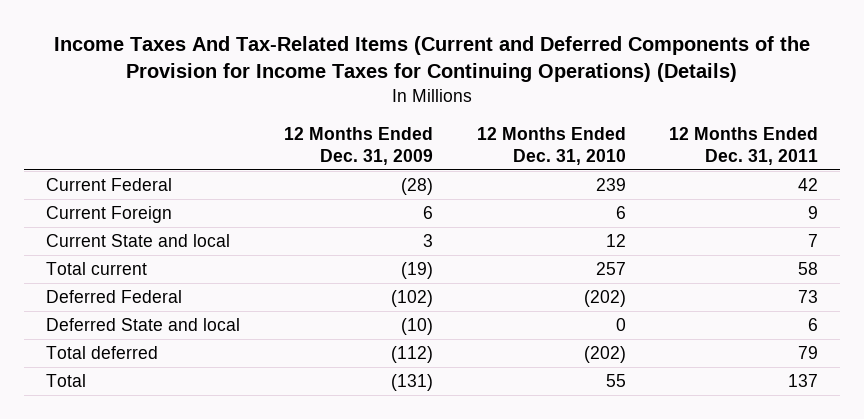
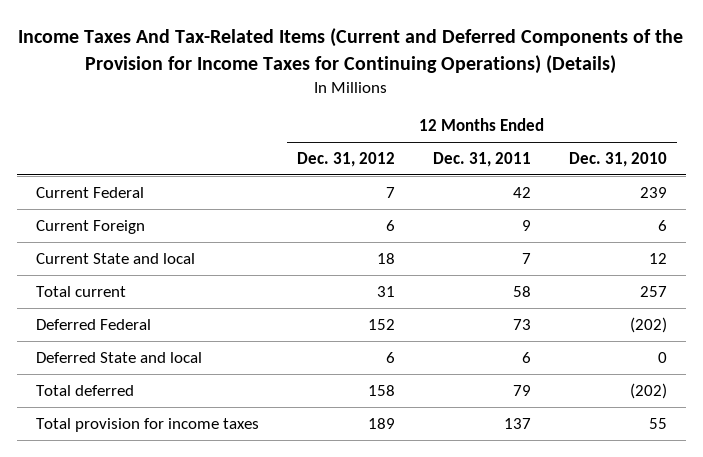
[283,126,433,165] 12 Months Ended Dec. 31, 2009 -> none
none -> [296,152,395,168] Dec. 31, 2012
[45,374,86,388] Total -> [35,417,259,432] Total provision for income taxes

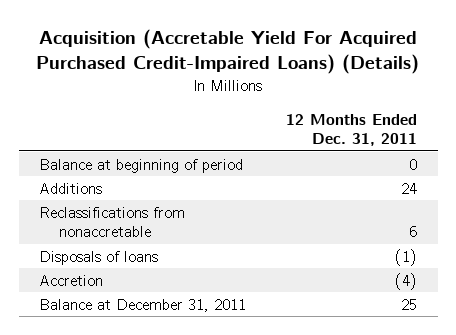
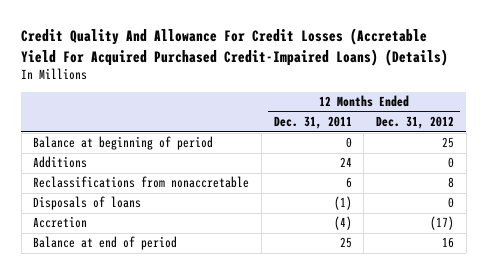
[36,28,420,74] Acquisition (Accretable Yield For Acquired Purchased Credit-Impaired Loans) (Details) -> [21,28,449,66] Credit Quality And Allowance For Credit Losses (Accretable Yield For Acquired Purchased Credit-Impaired Loans) (Details)
none -> [376,116,455,130] Dec. 31, 2012
[38,298,246,312] Balance at December 31, 2011 -> [33,236,178,251] Balance at end of period

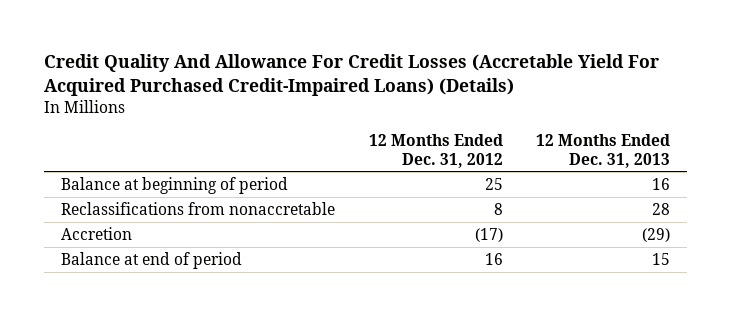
[273,116,352,130] Dec. 31, 2011 -> none
none -> [536,134,671,168] 12 Months Ended Dec. 31, 2013
[33,156,88,169] Additions -> none
[33,196,142,211] Disposals of loans -> none

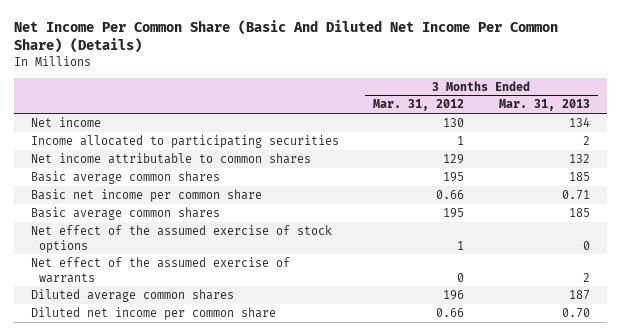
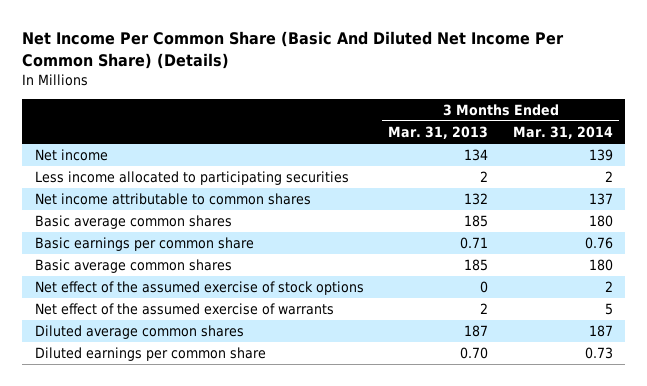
[373,99,465,112] Mar. 31, 2012 -> none
none -> [512,126,613,140] Mar. 31, 2014
[31,134,340,148] Income allocated to participating securities -> [34,171,349,186] Less income allocated to participating securities
[31,188,263,202] Basic net income per common share -> [34,237,254,252] Basic earnings per common share
[31,306,277,320] Diluted net income per common share -> [34,347,266,362] Diluted earnings per common share

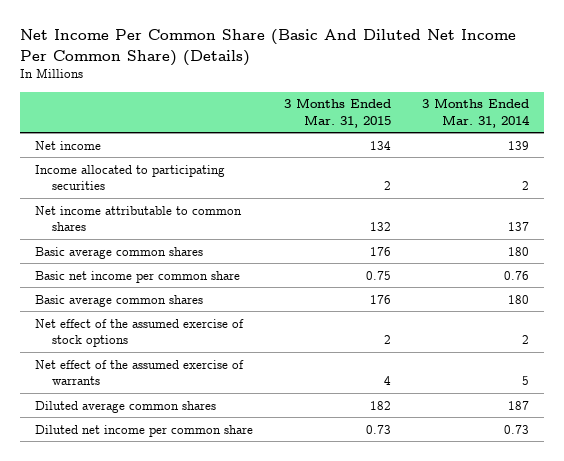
[388,126,489,140] Mar. 31, 2013 -> none
none -> [284,98,392,128] 3 Months Ended Mar. 31, 2015
[34,171,349,186] Less income allocated to participating securities -> [35,164,226,191] Income allocated to participating securities
[34,237,254,252] Basic earnings per common share -> [35,270,241,283] Basic net income per common share
[34,347,266,362] Diluted earnings per common share -> [35,424,254,437] Diluted net income per common share

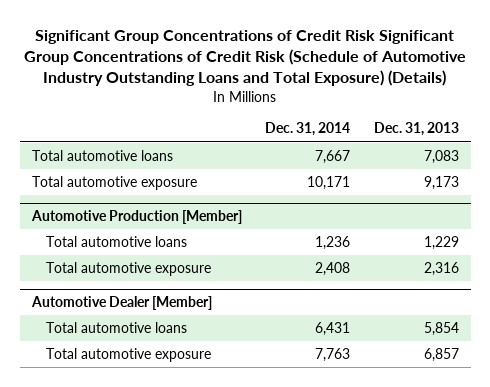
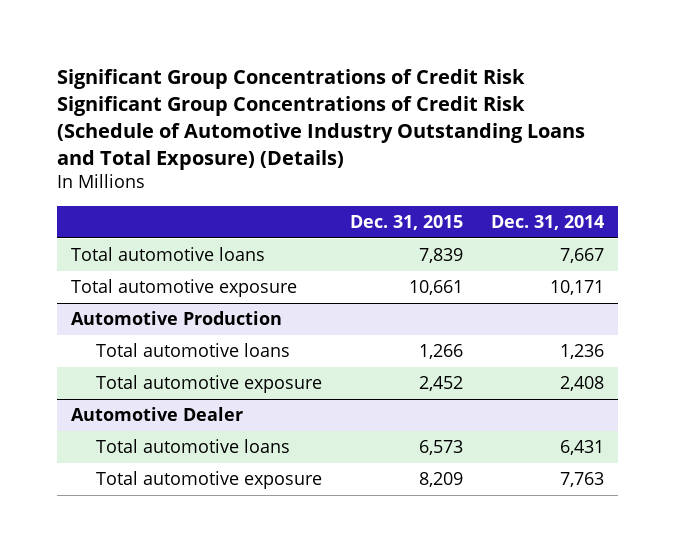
[373,122,459,137] Dec. 31, 2013 -> none
none -> [350,214,464,230] Dec. 31, 2015
[30,210,242,225] Automotive Production [Member] -> [70,311,282,326] Automotive Production
[30,296,212,311] Automotive Dealer [Member] -> [70,407,243,422] Automotive Dealer

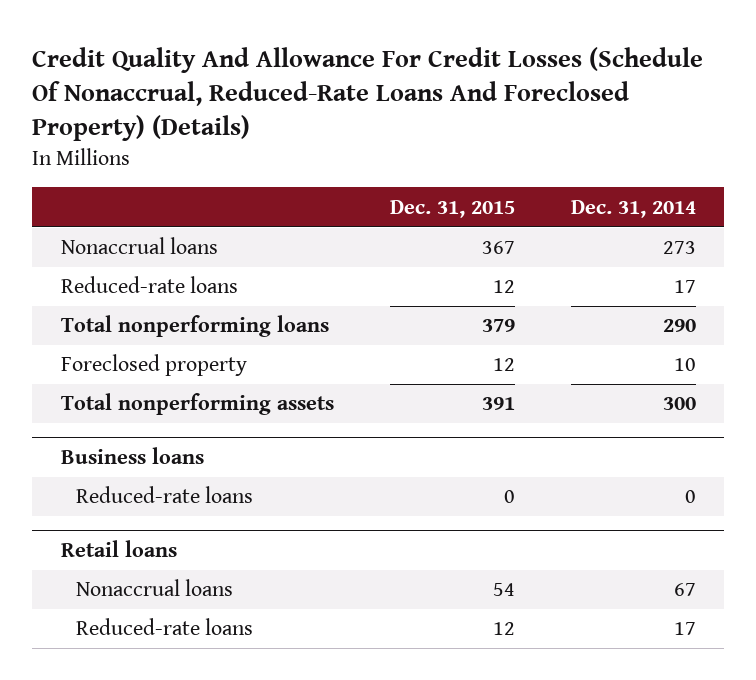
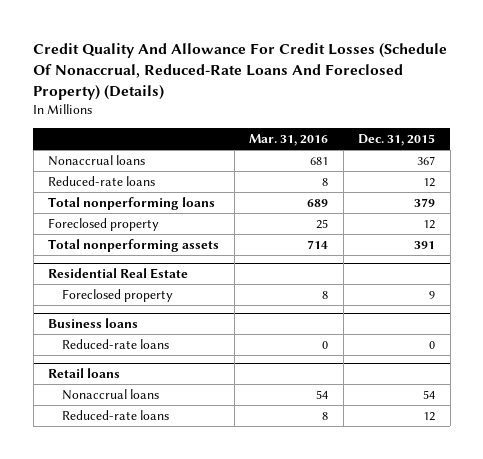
[570,199,696,218] Dec. 31, 2014 -> none
none -> [249,133,329,146] Mar. 31, 2016
none -> [48,268,189,280] Residential Real Estate
none -> [61,288,173,302] Foreclosed property

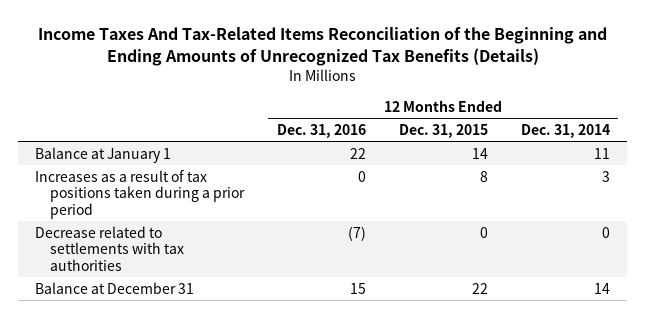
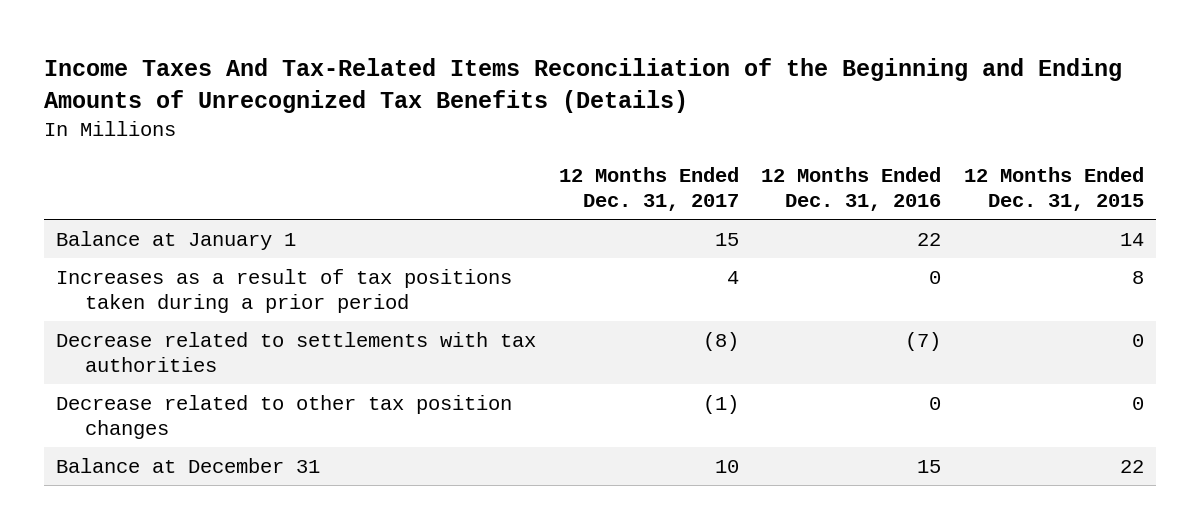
[521,123,611,138] Dec. 31, 2014 -> none
none -> [558,166,739,212] 12 Months Ended Dec. 31, 2017
none -> [55,394,512,440] Decrease related to other tax position changes

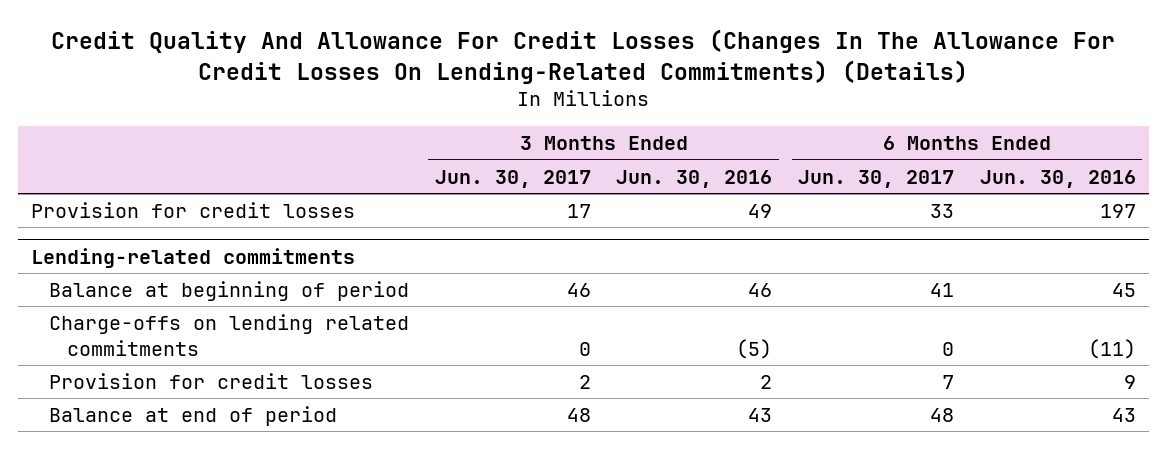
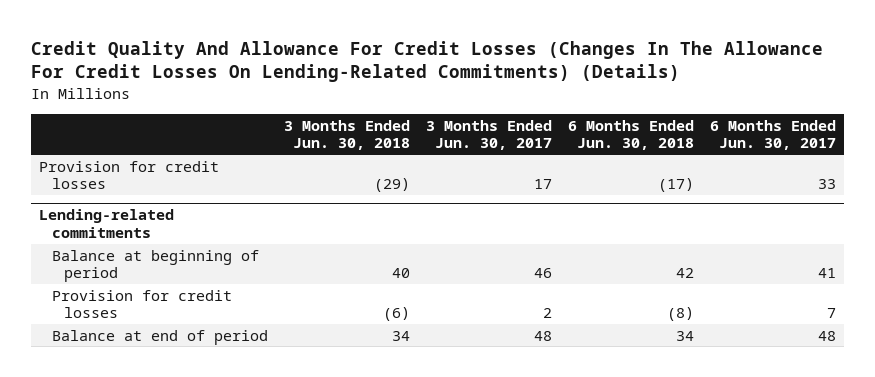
[616,169,773,188] Jun. 30, 2016 -> none
[979,169,1136,188] Jun. 30, 2016 -> none
none -> [283,119,410,151] 3 Months Ended Jun. 30, 2018
none -> [568,119,695,151] 6 Months Ended Jun. 30, 2018
[48,313,409,356] Charge-offs on lending related commitments -> none

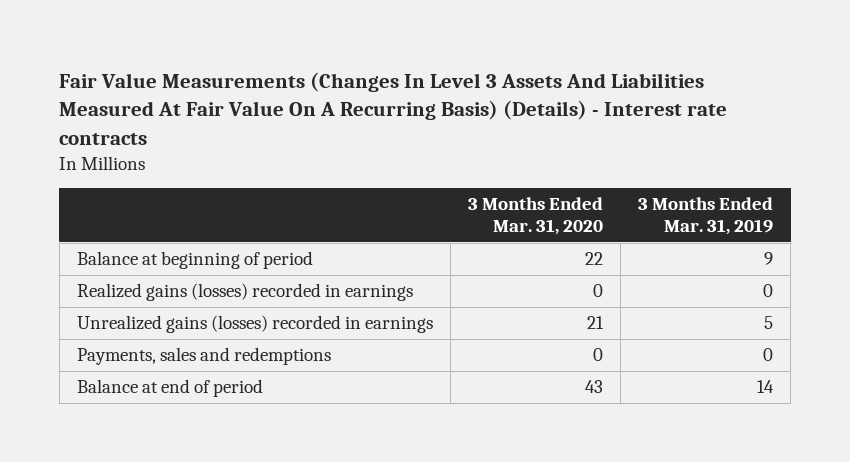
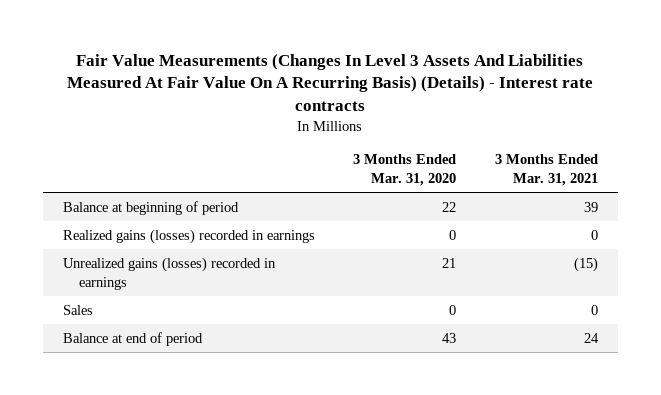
[638,197,774,236] 3 Months Ended Mar. 31, 2019 -> none
none -> [495,154,599,186] 3 Months Ended Mar. 31, 2021
[76,347,331,366] Payments, sales and redemptions -> [62,304,93,315] Sales

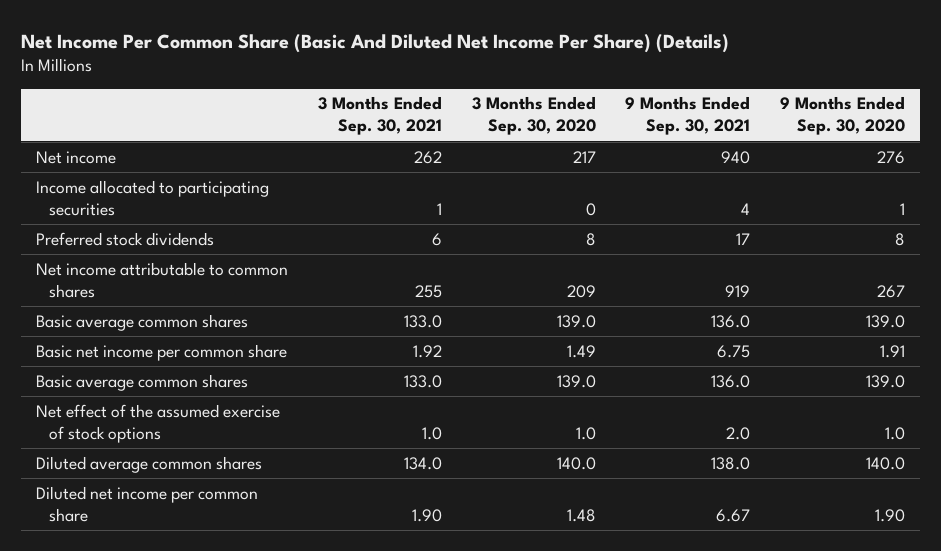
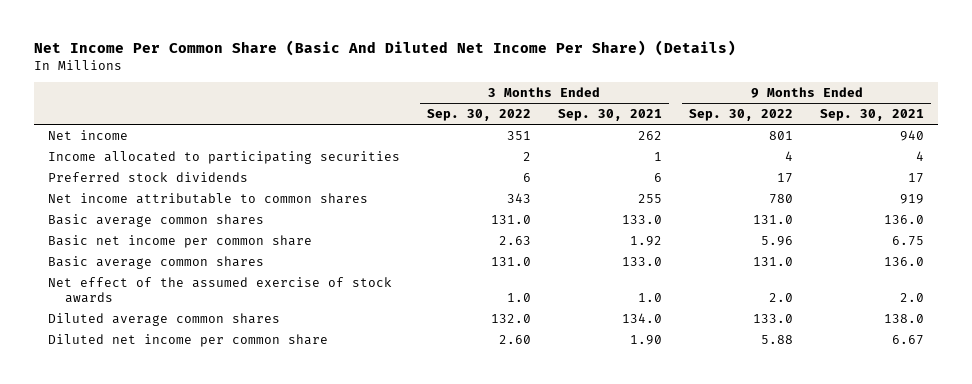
[471,96,596,136] 3 Months Ended Sep. 30, 2020 -> none
[780,96,906,136] 9 Months Ended Sep. 30, 2020 -> none
none -> [426,109,531,122] Sep. 30, 2022
none -> [689,109,794,122] Sep. 30, 2022
[36,403,281,443] Net effect of the assumed exercise of stock options -> [47,276,392,303] Net effect of the assumed exercise of stock awards

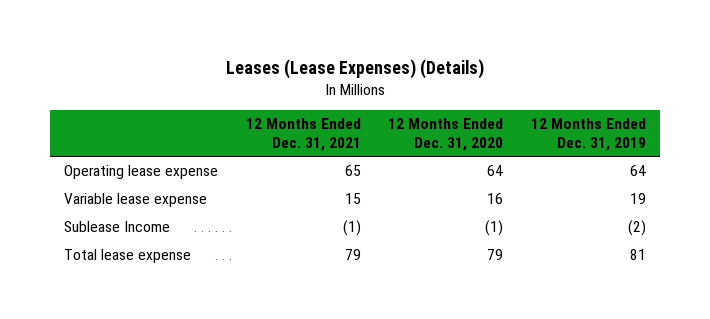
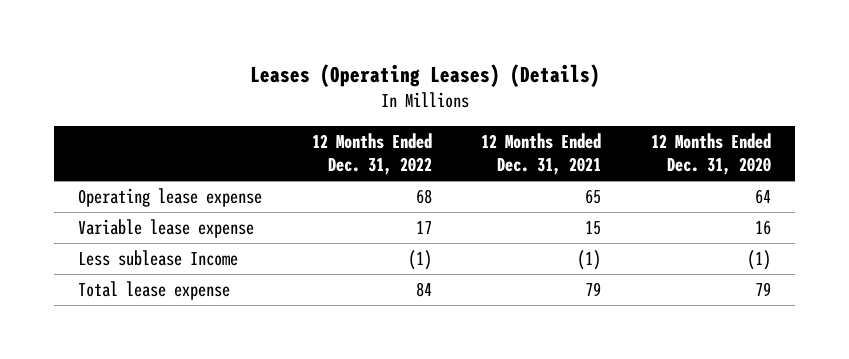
[225,58,484,79] Leases (Lease Expenses) (Details) -> [249,64,600,88] Leases (Operating Leases) (Details)
[530,118,646,151] 12 Months Ended Dec. 31, 2019 -> none
none -> [311,133,432,176] 12 Months Ended Dec. 31, 2022
[63,221,170,233] Sublease Income -> [78,250,239,267] Less sublease Income

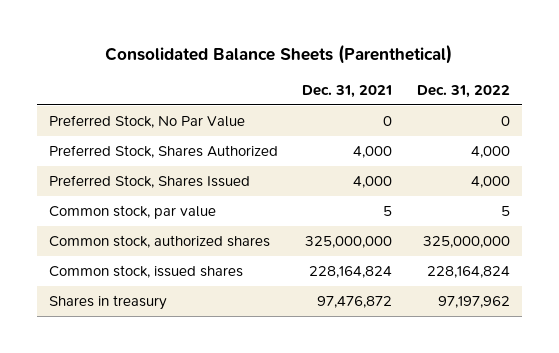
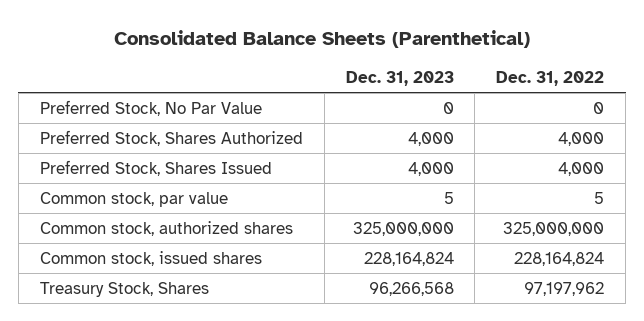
[302,84,393,98] Dec. 31, 2021 -> none
none -> [345,70,454,86] Dec. 31, 2023
[49,294,168,310] Shares in treasury -> [39,282,209,298] Treasury Stock, Shares

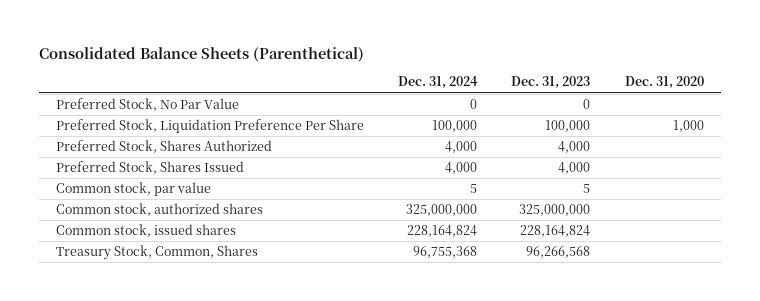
[496,70,605,86] Dec. 31, 2022 -> none
none -> [398,76,479,90] Dec. 31, 2024
none -> [624,76,704,90] Dec. 31, 2020
none -> [56,119,365,134] Preferred Stock, Liquidation Preference Per Share
[39,282,209,298] Treasury Stock, Shares -> [56,245,259,261] Treasury Stock, Common, Shares

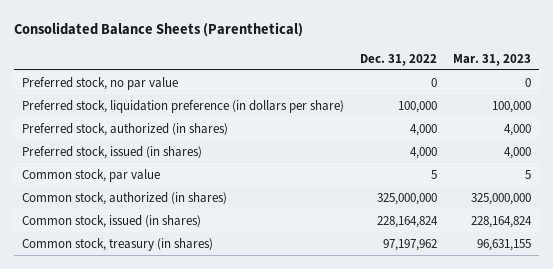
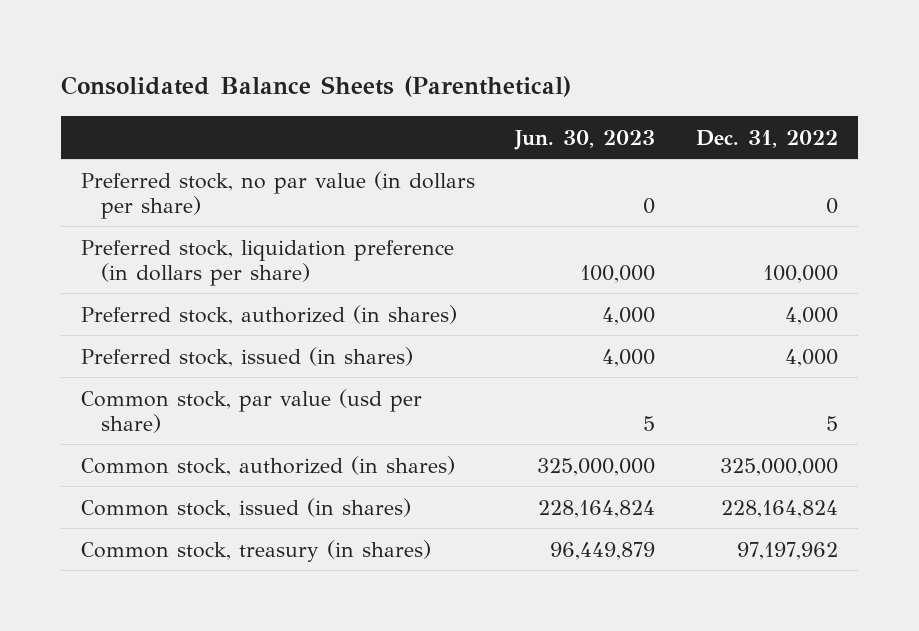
[453,53,532,66] Mar. 31, 2023 -> none
none -> [514,129,656,150] Jun. 30, 2023
[22,76,179,90] Preferred stock, no par value -> [80,170,475,219] Preferred stock, no par value (in dollars per share)
[22,168,161,182] Common stock, par value -> [80,388,422,433] Common stock, par value (usd per share)

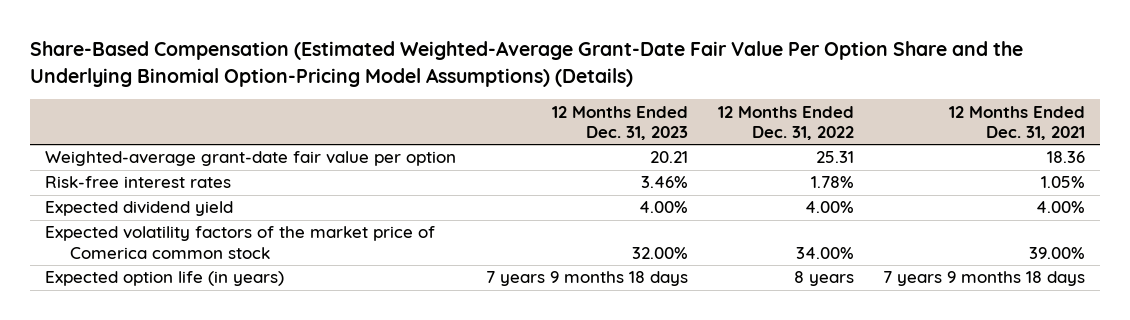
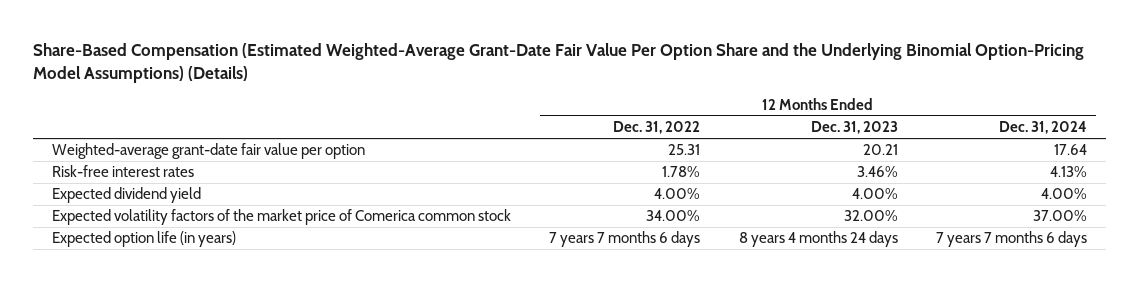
[949,105,1086,141] 12 Months Ended Dec. 31, 2021 -> none
none -> [998,121,1087,135] Dec. 31, 2024
[485,271,688,287] 7 years 9 months 18 days -> [738,231,898,248] 8 years 4 months 24 days
[793,271,854,287] 8 years -> [549,231,701,248] 7 years 7 months 6 days

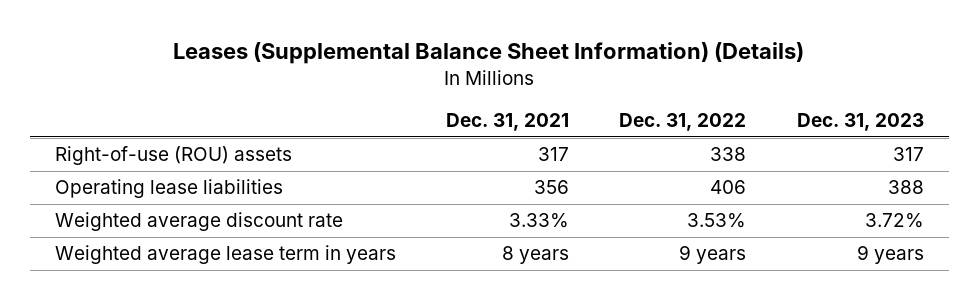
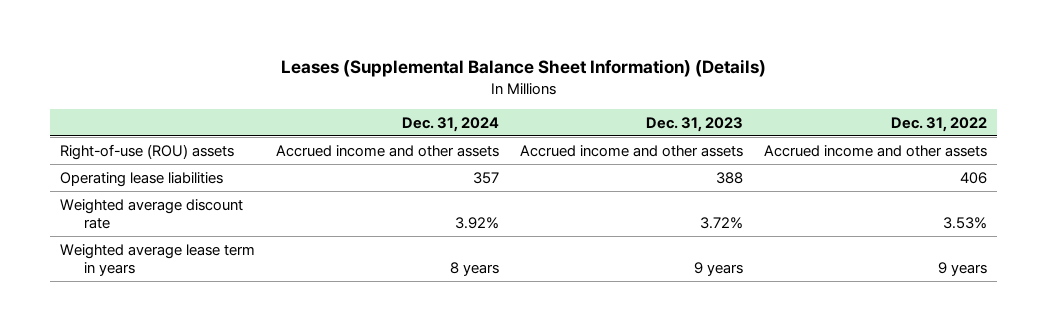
[446,113,570,132] Dec. 31, 2021 -> none
none -> [402,116,500,132] Dec. 31, 2024
[710,147,747,162] 338 -> [763,144,987,157] Accrued income and other assets
[892,147,924,162] 317 -> [520,144,744,157] Accrued income and other assets

